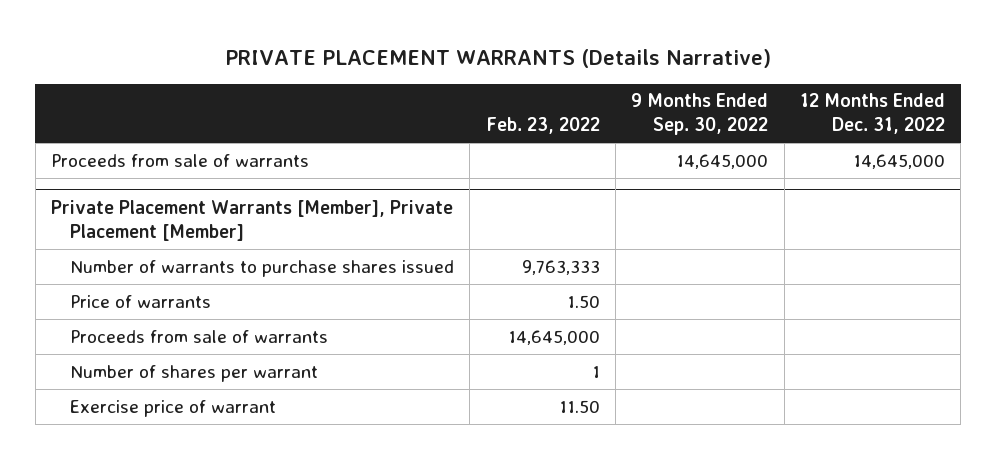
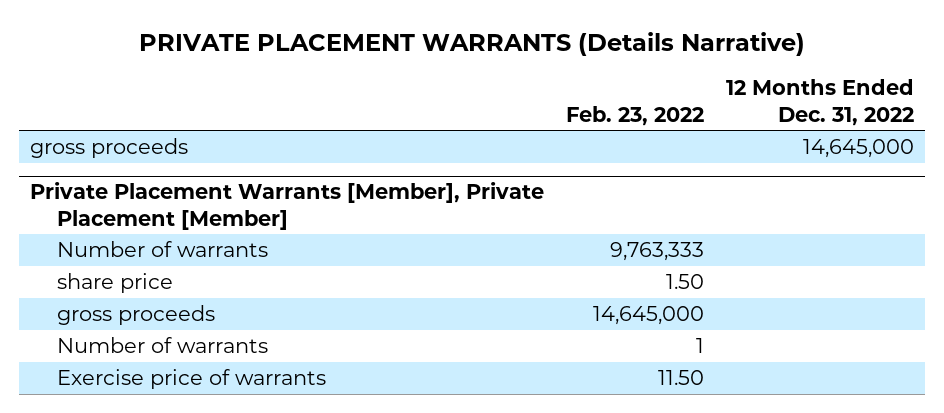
[631,93,769,136] 9 Months Ended Sep. 30, 2022 -> none
[50,153,309,167] Proceeds from sale of warrants -> [29,138,188,159] gross proceeds
[70,294,212,308] Price of warrants -> none
[70,259,455,277] Number of warrants to purchase shares issued -> [56,241,268,258] Number of warrants
none -> [56,273,173,294] share price
[70,329,329,343] Proceeds from sale of warrants -> [56,305,215,326] gross proceeds
[70,364,319,382] Number of shares per warrant -> [56,337,268,354] Number of warrants
[70,399,277,417] Exercise price of warrant -> [56,369,326,390] Exercise price of warrants

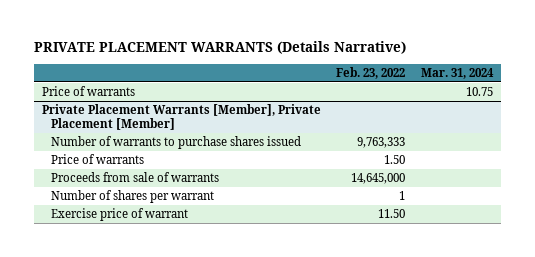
[725,79,914,126] 12 Months Ended Dec. 31, 2022 -> none
none -> [420,67,494,79] Mar. 31, 2024
[29,138,188,159] gross proceeds -> none
none -> [41,86,135,97] Price of warrants
[56,241,268,258] Number of warrants -> [51,136,302,150] Number of warrants to purchase shares issued
[56,273,173,294] share price -> [51,154,145,165] Price of warrants
[56,305,215,326] gross proceeds -> [51,172,220,183] Proceeds from sale of warrants
[56,337,268,354] Number of warrants -> [51,190,215,204] Number of shares per warrant
[56,369,326,390] Exercise price of warrants -> [51,208,189,222] Exercise price of warrant

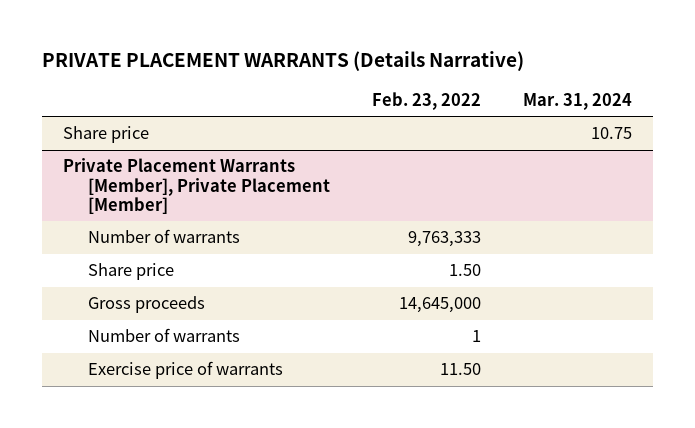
[41,86,135,97] Price of warrants -> [62,126,149,144] Share price
[51,136,302,150] Number of warrants to purchase shares issued -> [87,229,240,244] Number of warrants
[51,154,145,165] Price of warrants -> [87,263,174,281] Share price
[51,172,220,183] Proceeds from sale of warrants -> [87,296,205,314] Gross proceeds
[51,190,215,204] Number of shares per warrant -> [87,328,240,343] Number of warrants
[51,208,189,222] Exercise price of warrant -> [87,361,283,380] Exercise price of warrants

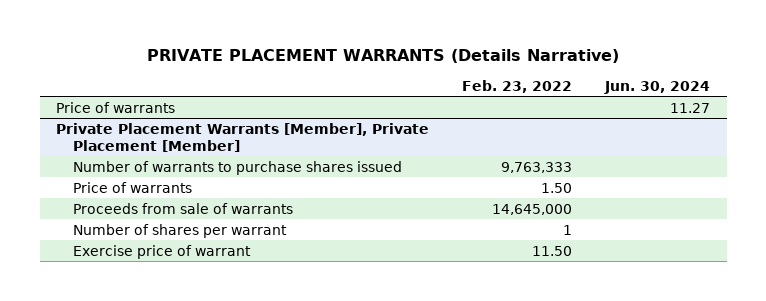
[522,93,632,111] Mar. 31, 2024 -> none
none -> [604,80,711,94] Jun. 30, 2024
[62,126,149,144] Share price -> [56,101,176,113] Price of warrants
[87,229,240,244] Number of warrants -> [73,160,403,175] Number of warrants to purchase shares issued
[87,263,174,281] Share price -> [73,181,193,193] Price of warrants
[87,296,205,314] Gross proceeds -> [73,202,294,214] Proceeds from sale of warrants
[87,328,240,343] Number of warrants -> [73,223,288,238] Number of shares per warrant
[87,361,283,380] Exercise price of warrants -> [73,244,252,259] Exercise price of warrant

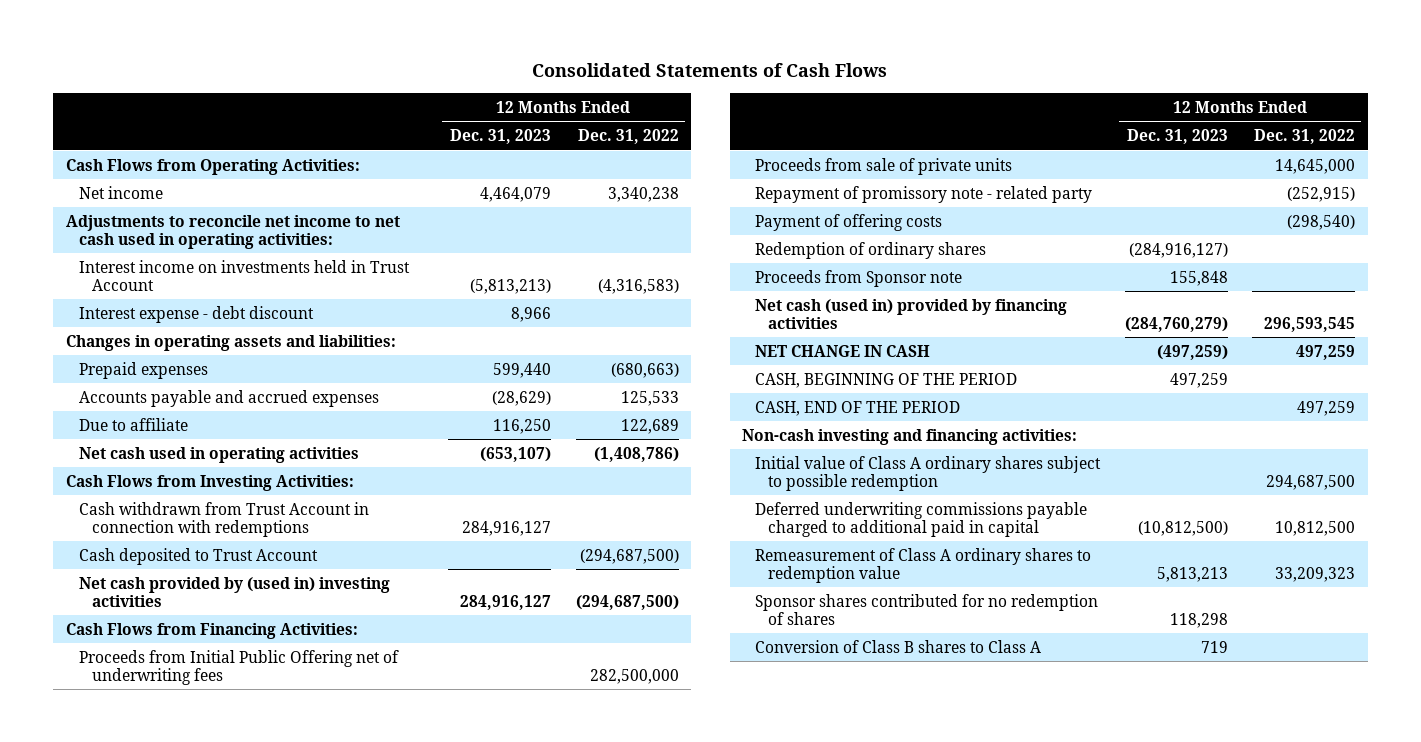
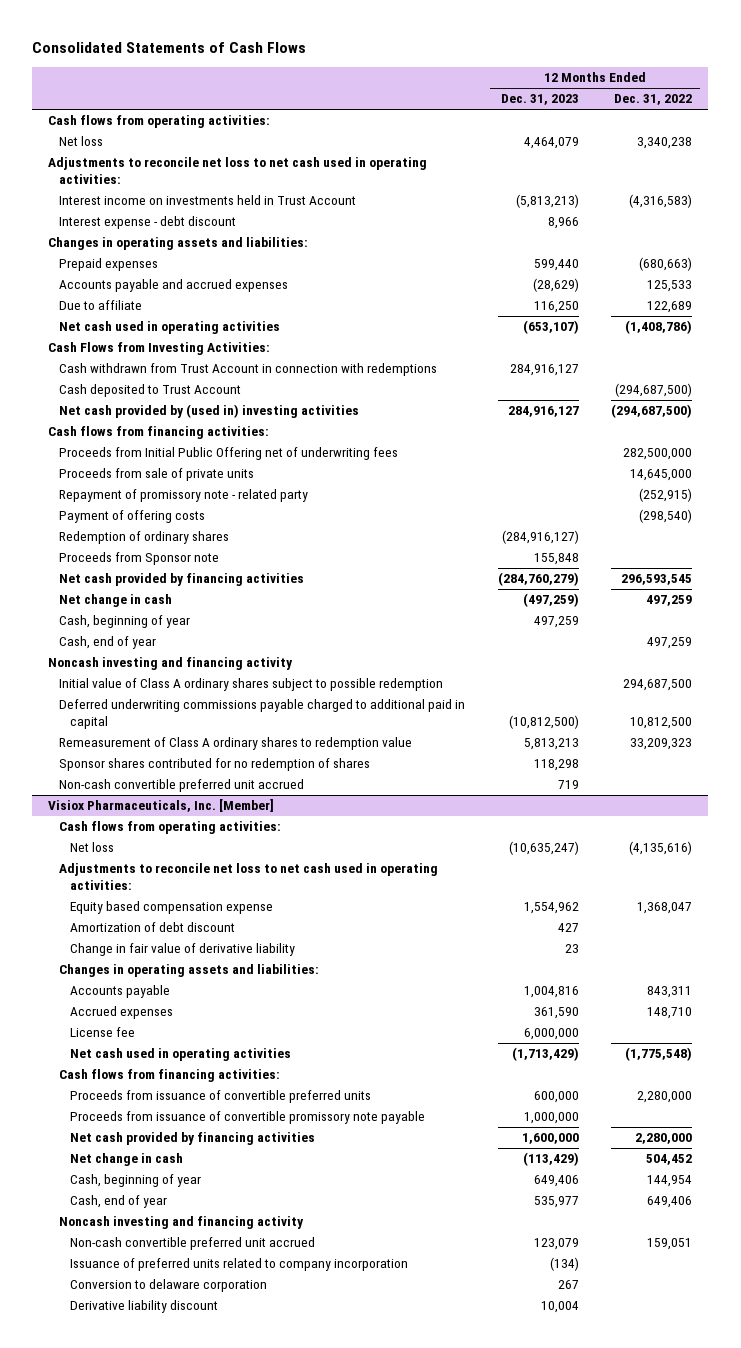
[65,158,360,175] Cash Flows from Operating Activities: -> [48,115,271,129] Cash flows from operating activities:
[78,185,163,199] Net income -> [59,136,104,147] Net loss
[65,214,400,249] Adjustments to reconcile net income to net cash used in operating activities: -> [48,157,428,185] Adjustments to reconcile net loss to net cash used in operating activities:
[65,622,358,639] Cash Flows from Financing Activities: -> [48,426,270,440] Cash flows from financing activities:
[755,298,1068,329] Net cash (used in) provided by financing activities -> [59,573,305,587] Net cash provided by financing activities
[755,344,931,357] NET CHANGE IN CASH -> [59,594,173,608] Net change in cash
[755,372,1018,388] CASH, BEGINNING OF THE PERIOD -> [59,615,191,629] Cash, beginning of year
[755,400,961,416] CASH, END OF THE PERIOD -> [59,636,157,650] Cash, end of year
[742,428,1078,445] Non-cash investing and financing activities: -> [48,657,294,671] Noncash investing and financing activity
[755,639,1042,653] Conversion of Class B shares to Class A -> [59,779,305,793] Non-cash convertible preferred unit accrued
none -> [48,799,275,813] Visiox Pharmaceuticals, Inc. [Member]
none -> [59,821,282,835] Cash flows from operating activities:
none -> [70,842,115,853] Net loss
none -> [59,863,439,891] Adjustments to reconcile net loss to net cash used in operating activities:
none -> [70,901,274,915] Equity based compensation expense
none -> [70,922,236,933] Amortization of debt discount
none -> [70,943,296,957] Change in fair value of derivative liability
none -> [59,964,320,978] Changes in operating assets and liabilities:
none -> [70,985,171,999] Accounts payable
none -> [70,1006,174,1020] Accrued expenses
none -> [70,1027,136,1038] License fee
none -> [70,1048,292,1062] Net cash used in operating activities
none -> [59,1069,281,1083] Cash flows from financing activities:
none -> [70,1090,372,1104] Proceeds from issuance of convertible preferred units
none -> [70,1111,426,1125] Proceeds from issuance of convertible promissory note payable
none -> [70,1132,316,1146] Net cash provided by financing activities
none -> [70,1153,184,1167] Net change in cash
none -> [70,1174,202,1188] Cash, beginning of year
none -> [70,1195,168,1209] Cash, end of year
none -> [59,1216,305,1230] Noncash investing and financing activity
none -> [70,1237,316,1251] Non-cash convertible preferred unit accrued
none -> [70,1258,409,1272] Issuance of preferred units related to company incorporation
none -> [70,1279,268,1293] Conversion to delaware corporation
none -> [70,1300,219,1314] Derivative liability discount

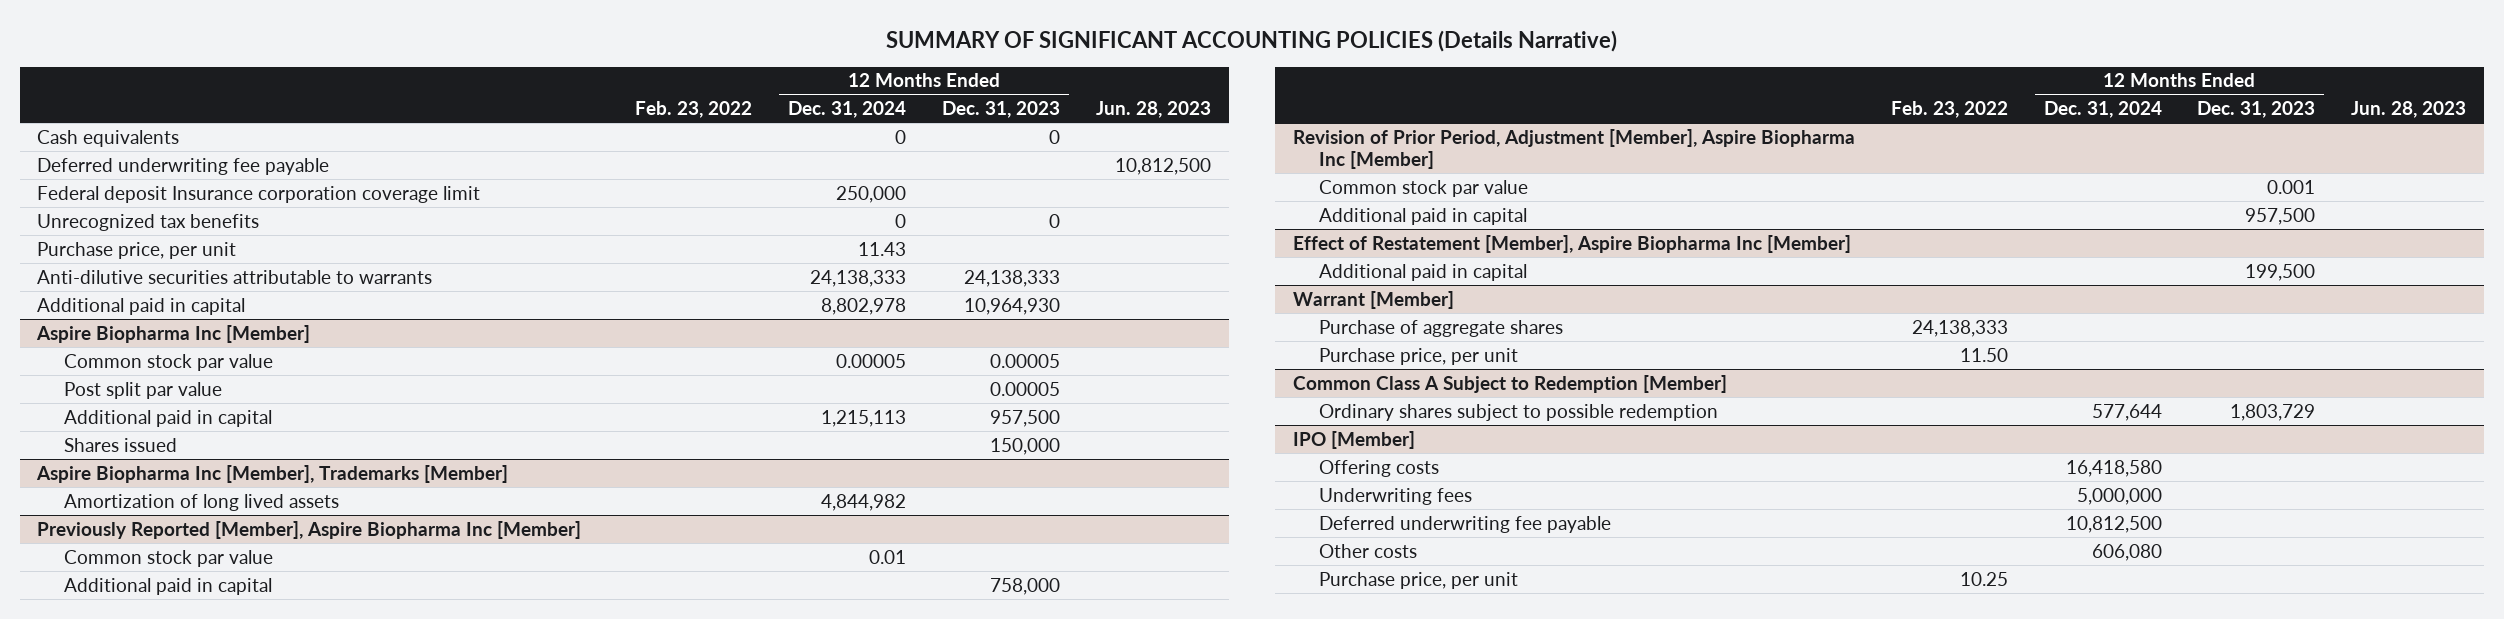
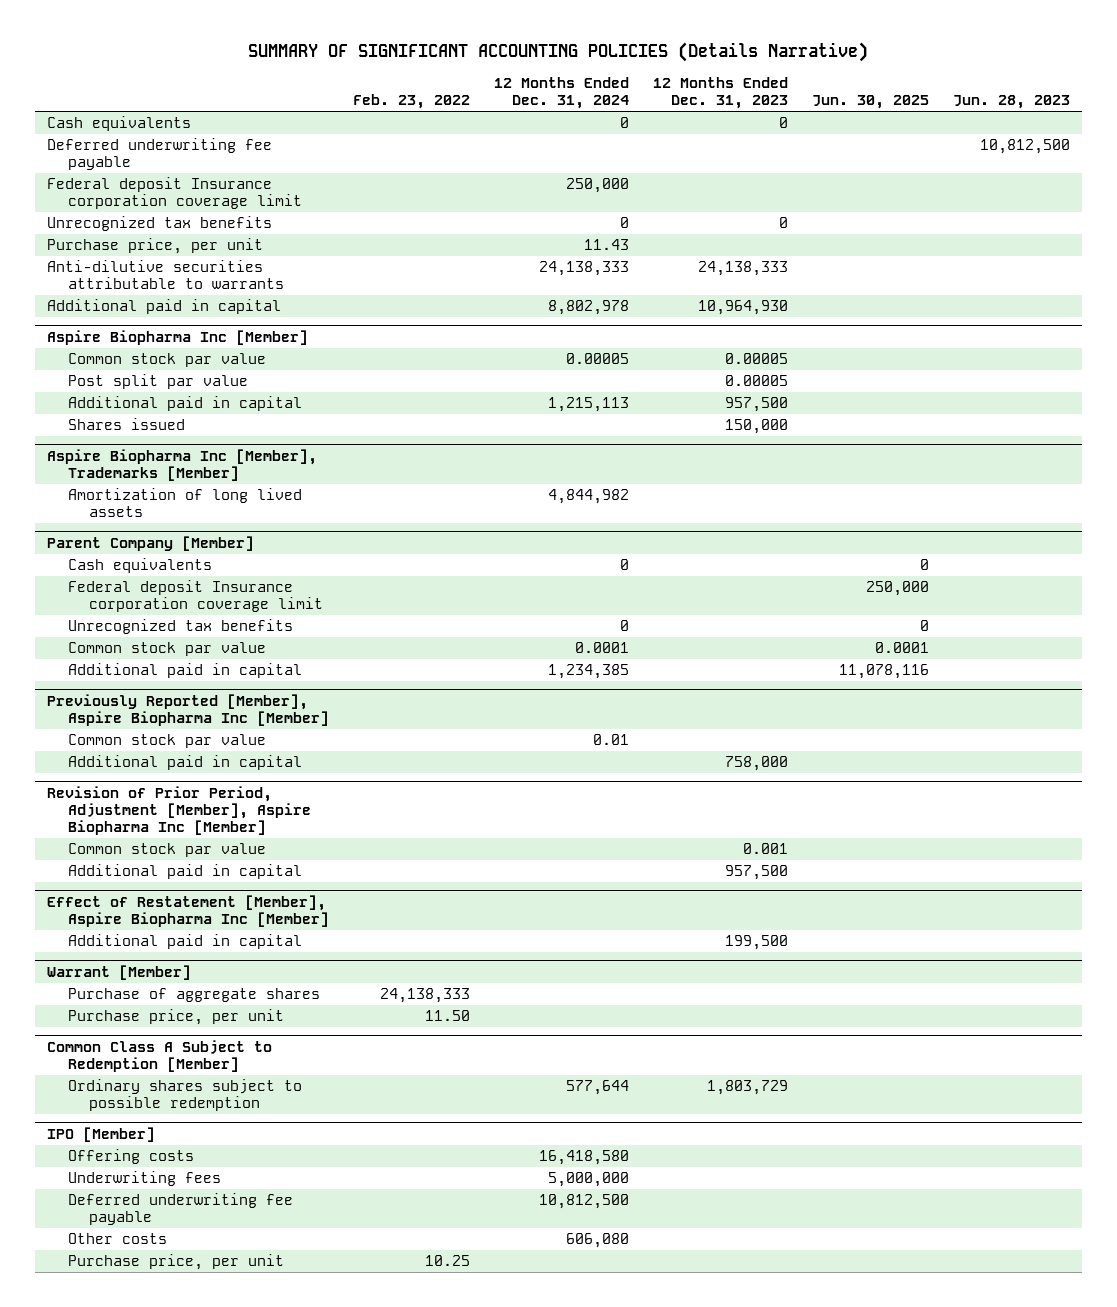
none -> [812,95,930,110] Jun. 30, 2025
none -> [46,535,254,551] Parent Company [Member]
none -> [68,558,213,574] Cash equivalents
none -> [68,580,324,613] Federal deposit Insurance corporation coverage limit
none -> [68,619,294,635] Unrecognized tax benefits
none -> [68,642,267,657] Common stock par value
none -> [68,663,303,679] Additional paid in capital

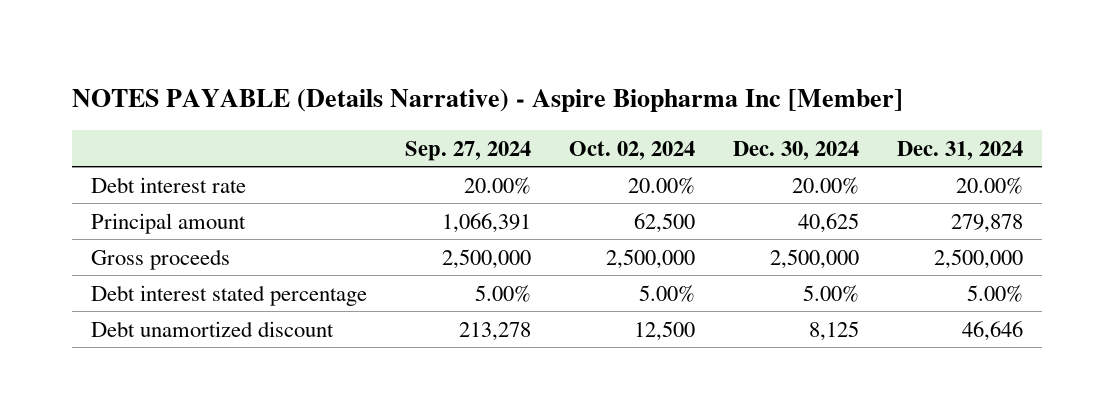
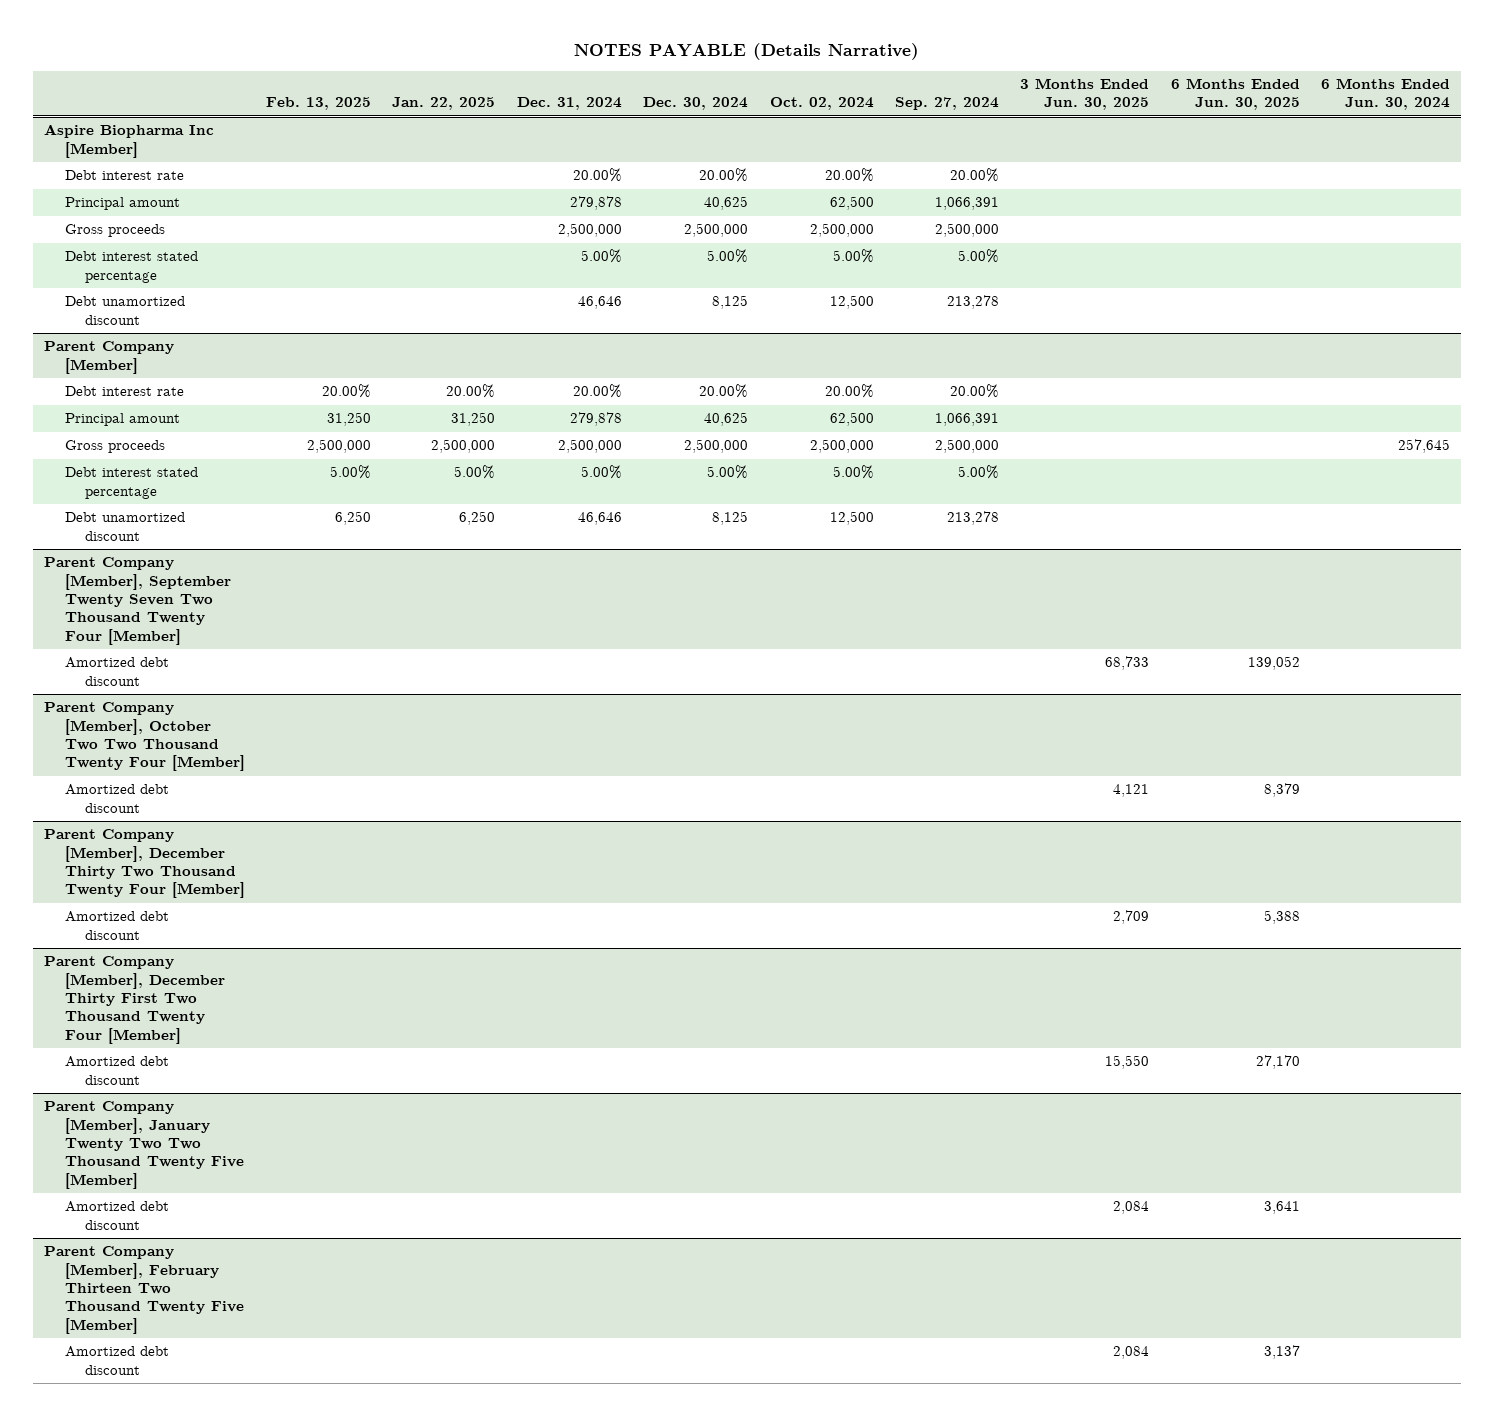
[72,89,904,113] NOTES PAYABLE (Details Narrative) - Aspire Biopharma Inc [Member] -> [574,42,920,60] NOTES PAYABLE (Details Narrative)
none -> [265,97,371,111] Feb. 13, 2025
none -> [392,97,496,111] Jan. 22, 2025
none -> [1020,77,1150,111] 3 Months Ended Jun. 30, 2025
none -> [1170,77,1300,111] 6 Months Ended Jun. 30, 2025
none -> [1321,77,1451,111] 6 Months Ended Jun. 30, 2024
none -> [44,124,215,158] Aspire Biopharma Inc [Member]
none -> [44,341,175,374] Parent Company [Member]
none -> [64,386,184,397] Debt interest rate
none -> [64,413,180,427] Principal amount
none -> [64,440,165,454] Gross proceeds
none -> [64,467,198,499] Debt interest stated percentage
none -> [64,512,185,541] Debt unamortized discount
none -> [44,557,231,645] Parent Company [Member], September Twenty Seven Two Thousand Twenty Four [Member]
none -> [64,657,169,686] Amortized debt discount
none -> [44,702,245,772] Parent Company [Member], October Two Two Thousand Twenty Four [Member]
none -> [64,784,169,813] Amortized debt discount
none -> [44,829,245,899] Parent Company [Member], December Thirty Two Thousand Twenty Four [Member]
none -> [64,911,169,940] Amortized debt discount
none -> [44,956,225,1044] Parent Company [Member], December Thirty First Two Thousand Twenty Four [Member]
none -> [64,1056,169,1085] Amortized debt discount
none -> [44,1101,244,1189] Parent Company [Member], January Twenty Two Two Thousand Twenty Five [Member]
none -> [64,1201,169,1230] Amortized debt discount
none -> [44,1246,244,1334] Parent Company [Member], February Thirteen Two Thousand Twenty Five [Member]
none -> [64,1346,169,1375] Amortized debt discount

